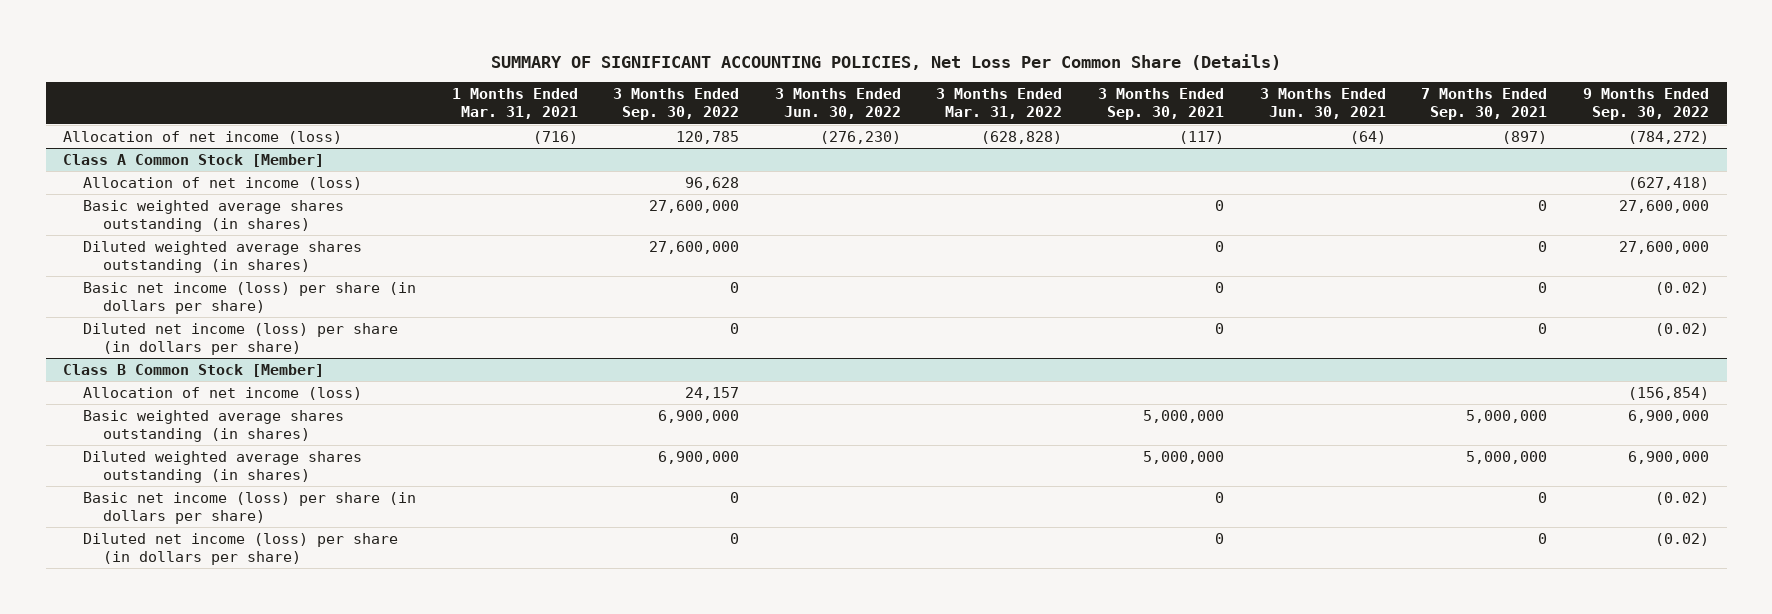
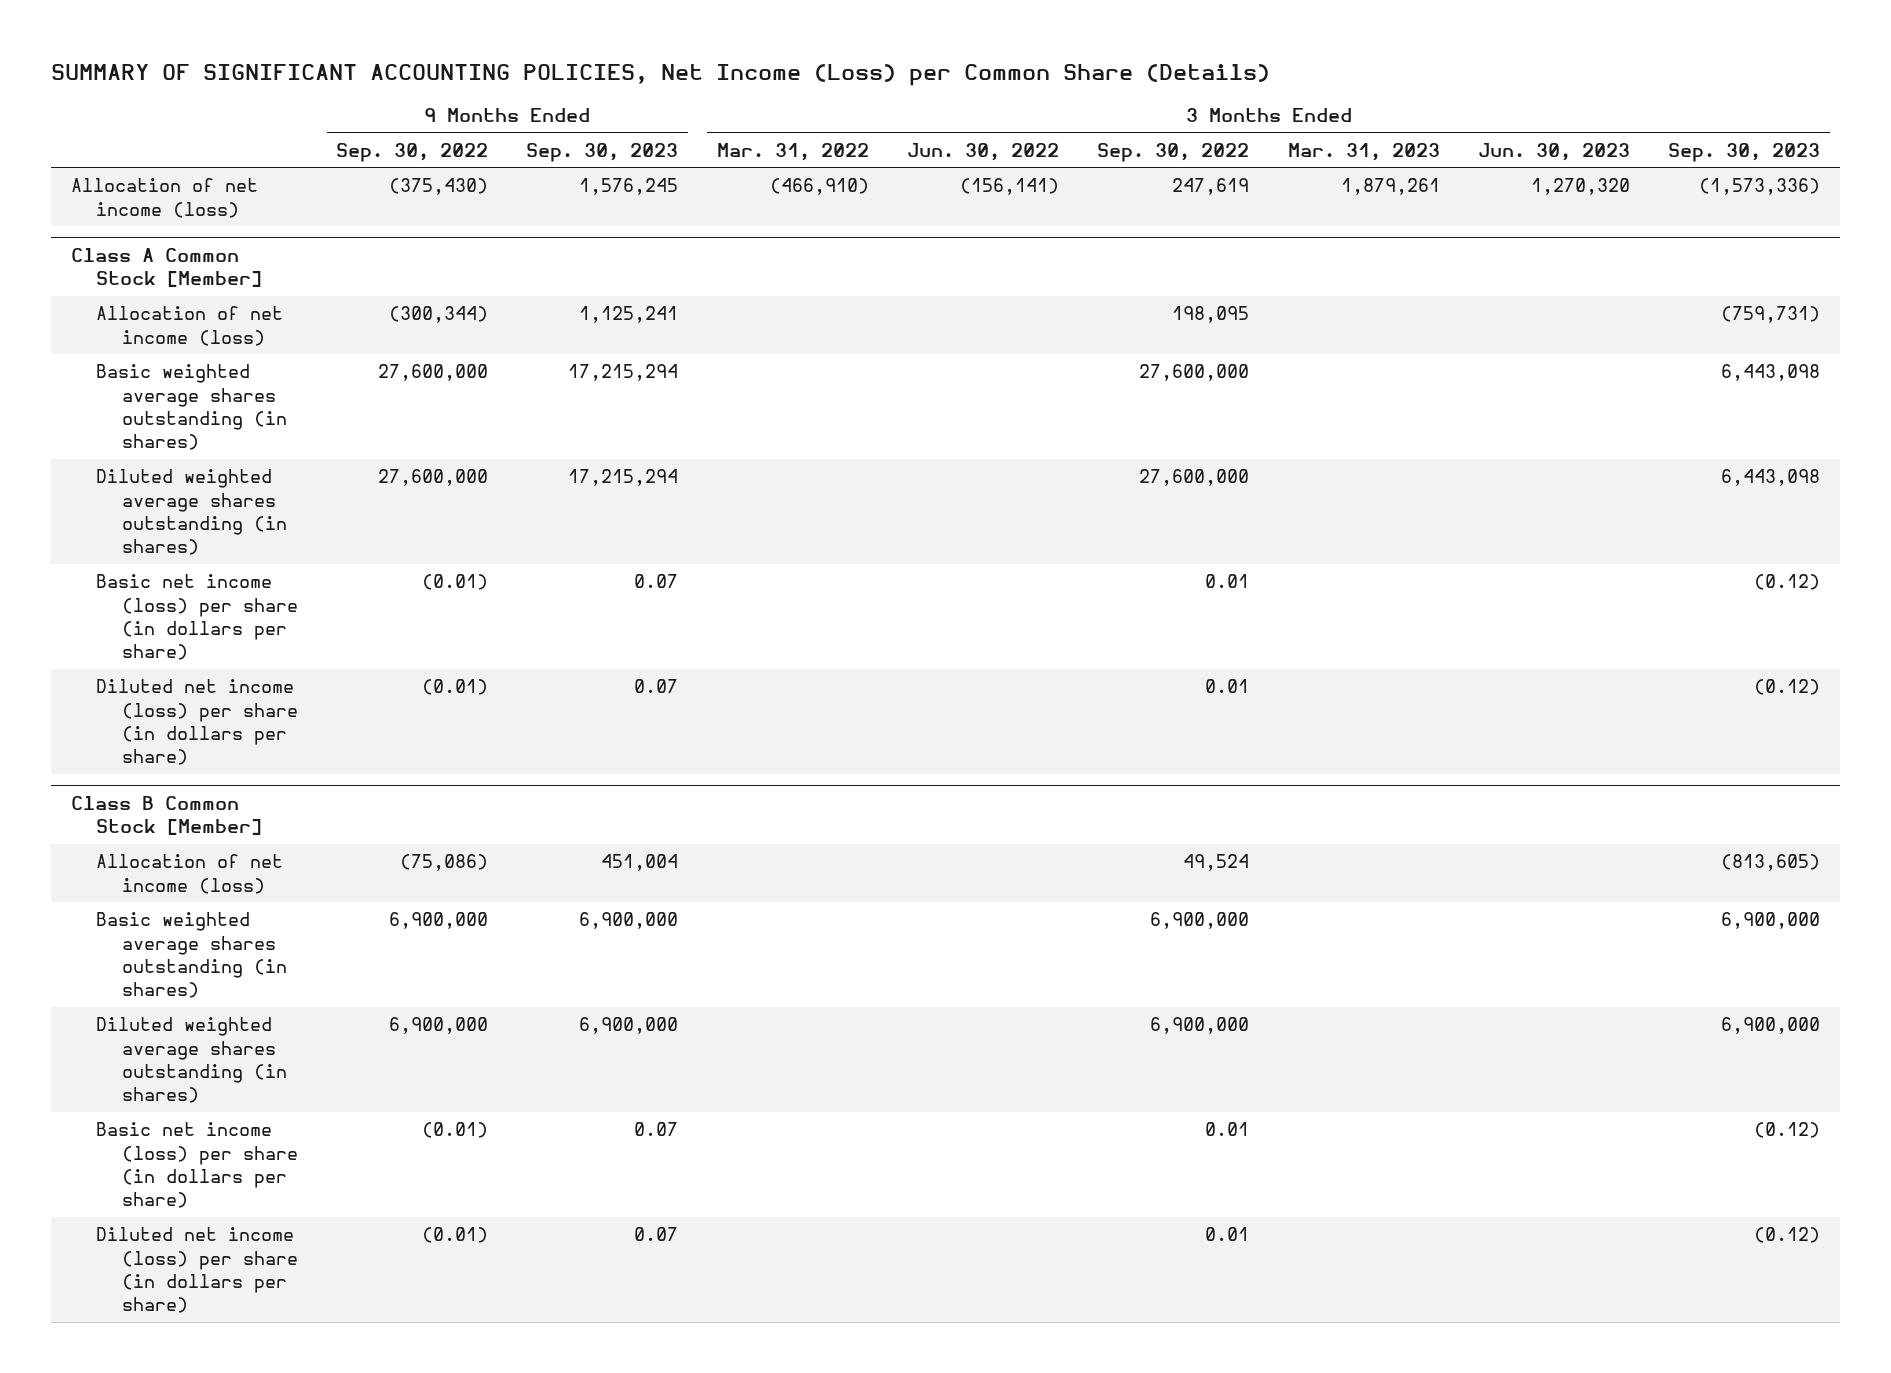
[491,53,1282,70] SUMMARY OF SIGNIFICANT ACCOUNTING POLICIES, Net Loss Per Common Share (Details) -> [51,63,1271,86] SUMMARY OF SIGNIFICANT ACCOUNTING POLICIES, Net Income (Loss) per Common Share (Details)
[451,88,578,120] 1 Months Ended Mar. 31, 2021 -> none
[1098,88,1225,121] 3 Months Ended Sep. 30, 2021 -> none
[1259,88,1386,120] 3 Months Ended Jun. 30, 2021 -> none
[1421,88,1548,121] 7 Months Ended Sep. 30, 2021 -> none
none -> [526,142,679,162] Sep. 30, 2023
none -> [1287,142,1440,161] Mar. 31, 2023
none -> [1478,142,1631,161] Jun. 30, 2023
none -> [1668,142,1821,162] Sep. 30, 2023
[676,130,740,144] 120,785 -> [1172,178,1250,196] 247,619
[819,130,901,144] (276,230) -> [960,178,1060,196] (156,141)
[981,130,1063,144] (628,828) -> [769,178,869,196] (466,910)
[1627,130,1709,144] (784,272) -> [389,178,489,196] (375,430)
[685,176,740,190] 96,628 -> [1172,306,1250,324] 198,095
[1627,176,1709,190] (627,418) -> [389,306,489,324] (300,344)
[730,281,740,293] 0 -> [1205,574,1250,589] 0.01
[1654,281,1709,295] (0.02) -> [422,574,489,591] (0.01)
[730,322,740,334] 0 -> [1205,679,1250,694] 0.01
[1654,322,1709,336] (0.02) -> [422,679,489,696] (0.01)
[685,386,740,400] 24,157 -> [1183,854,1250,872] 49,524
[1627,386,1709,400] (156,854) -> [400,854,489,872] (75,086)
[730,491,740,503] 0 -> [1205,1122,1250,1137] 0.01
[1654,491,1709,505] (0.02) -> [422,1122,489,1139] (0.01)
[730,532,740,544] 0 -> [1205,1227,1250,1242] 0.01
[1654,532,1709,546] (0.02) -> [422,1227,489,1244] (0.01)

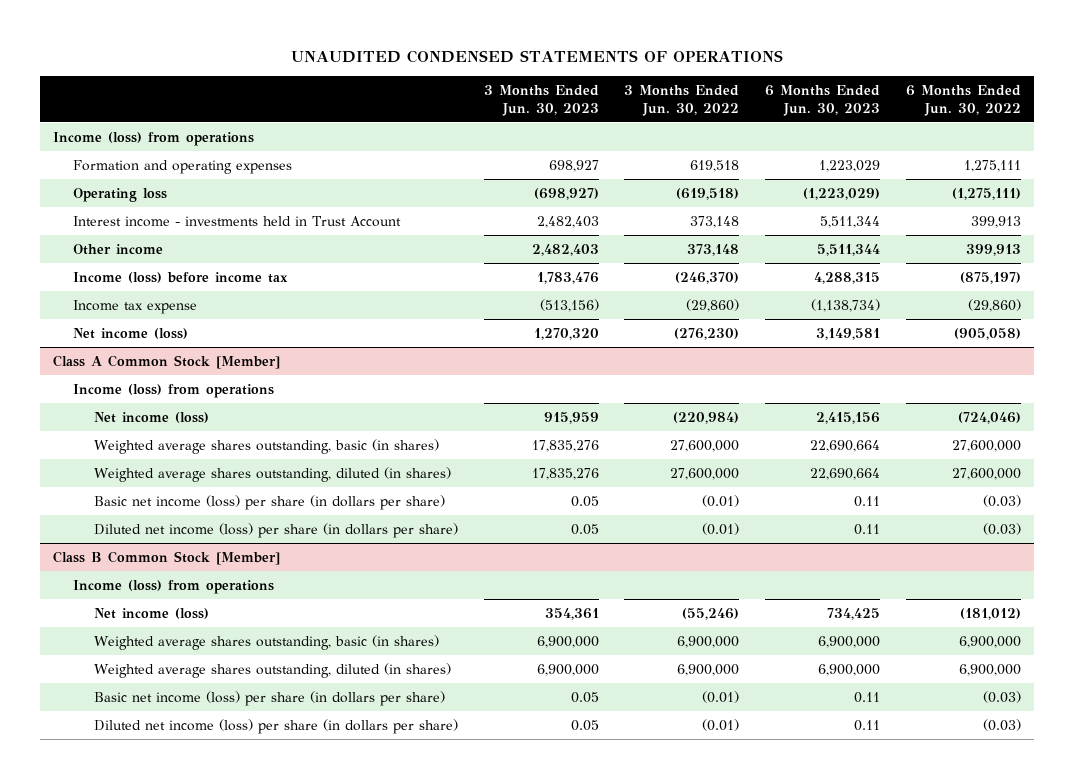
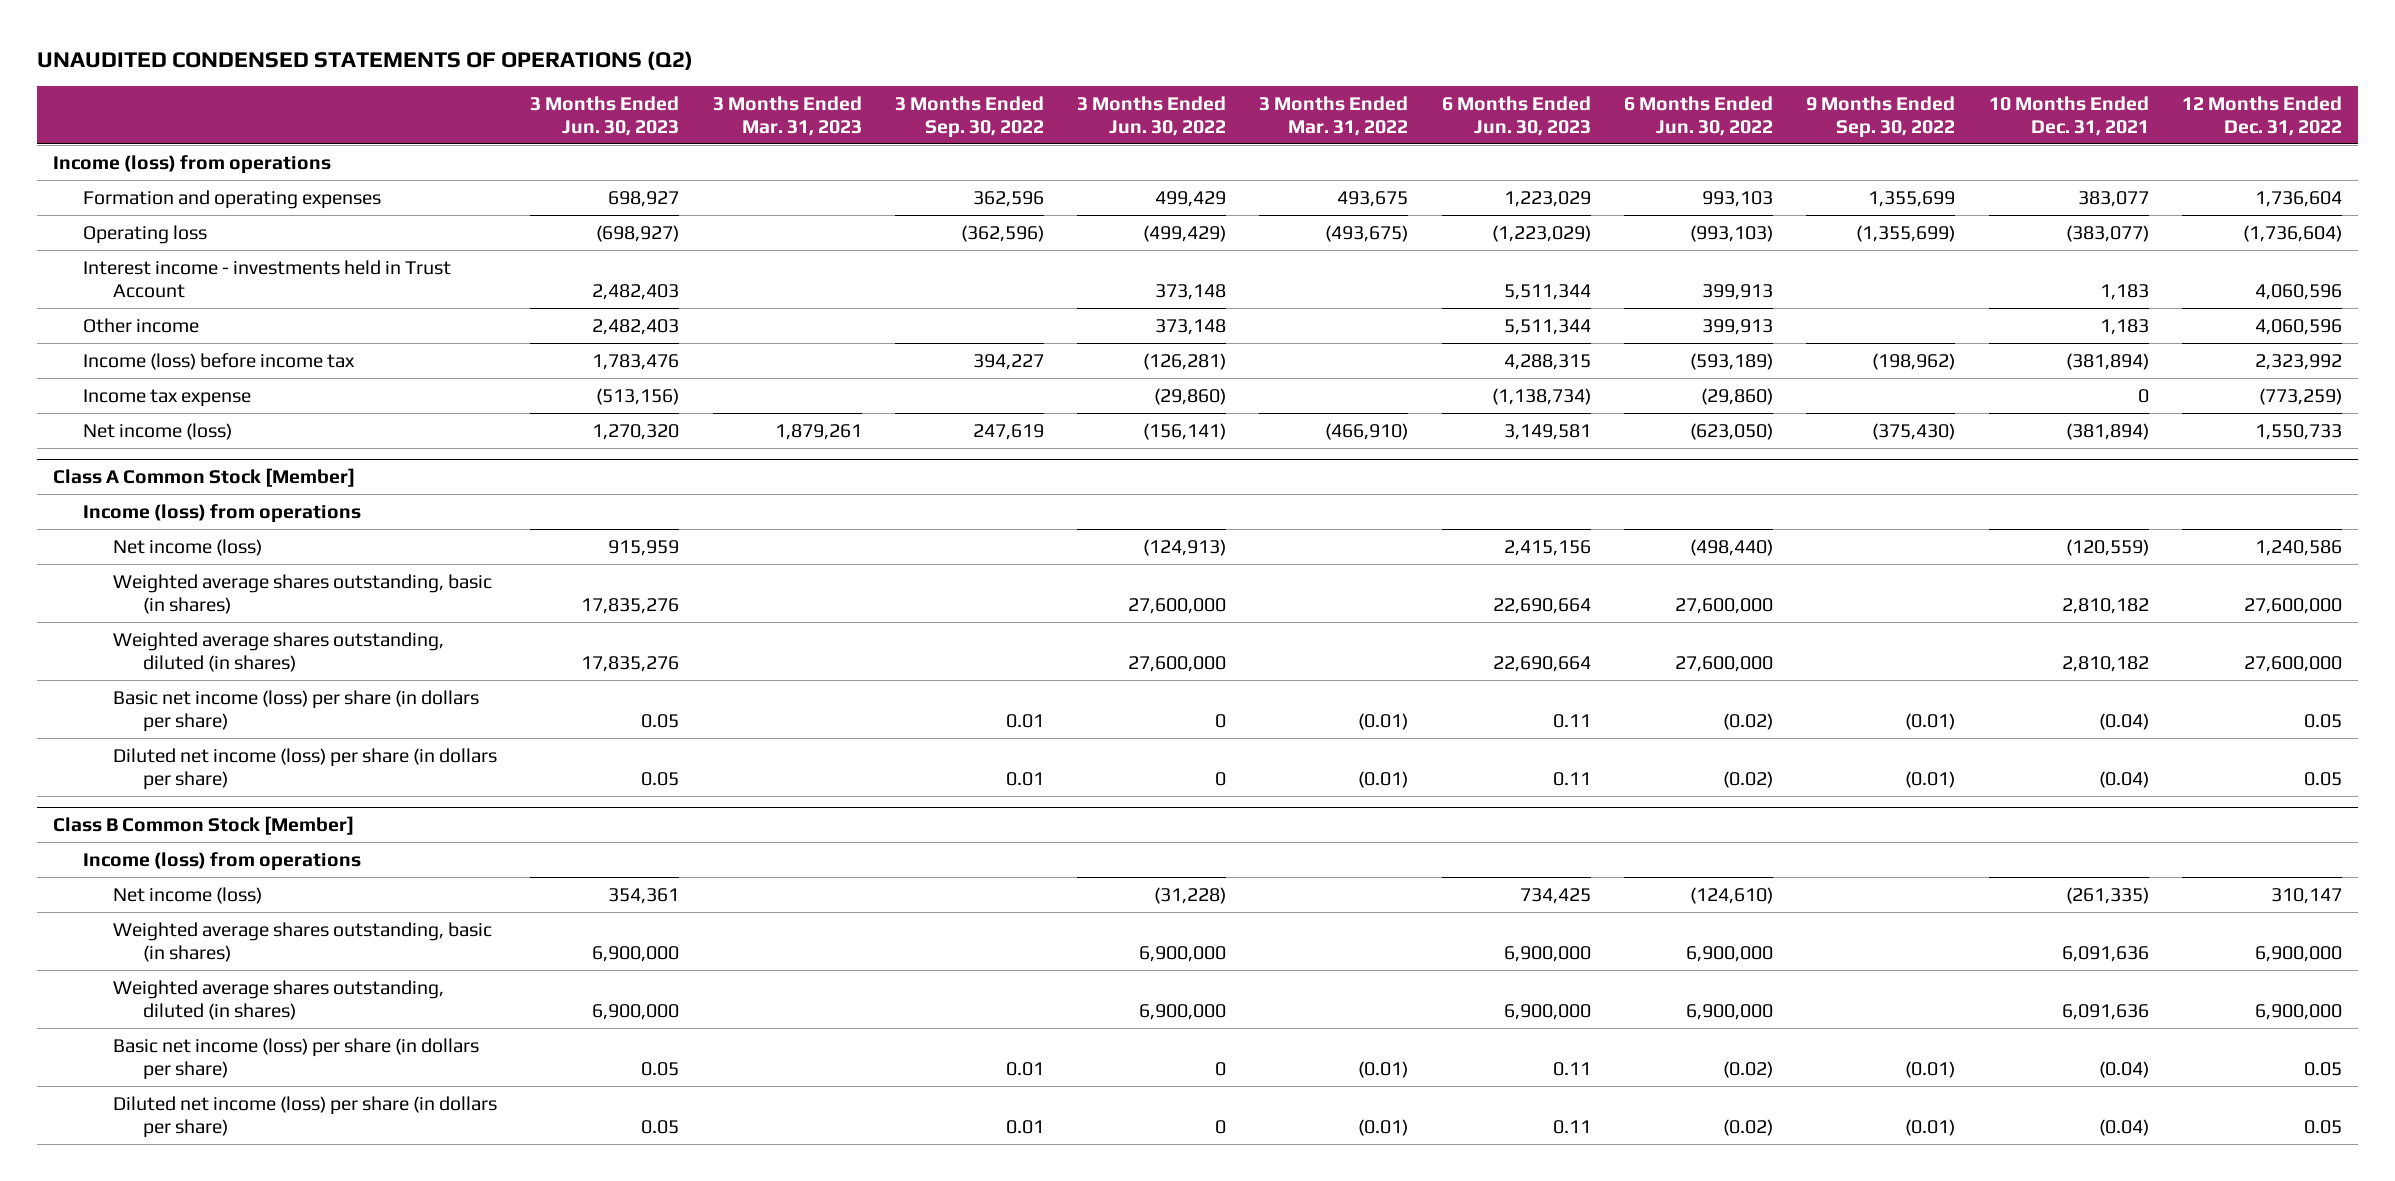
[290,49,783,63] UNAUDITED CONDENSED STATEMENTS OF OPERATIONS -> [36,50,693,70] UNAUDITED CONDENSED STATEMENTS OF OPERATIONS (Q2)
none -> [712,95,862,136] 3 Months Ended Mar. 31, 2023
none -> [894,95,1044,138] 3 Months Ended Sep. 30, 2022
none -> [1259,95,1409,136] 3 Months Ended Mar. 31, 2022
none -> [1806,95,1956,138] 9 Months Ended Sep. 30, 2022
none -> [1988,95,2149,136] 10 Months Ended Dec. 31, 2021
none -> [2181,95,2342,136] 12 Months Ended Dec. 31, 2022
[690,159,740,172] 619,518 -> [1155,190,1227,207] 499,429
[964,159,1022,172] 1,275,111 -> [1701,190,1773,207] 993,103
[676,187,740,200] (619,518) -> [1143,224,1227,242] (499,429)
[952,187,1022,200] (1,275,111) -> [1689,224,1773,242] (993,103)
[675,271,740,284] (246,370) -> [1143,352,1227,370] (126,281)
[960,271,1022,284] (875,197) -> [1689,352,1773,370] (593,189)
[674,327,740,340] (276,230) -> [1143,422,1227,440] (156,141)
[954,327,1022,340] (905,058) -> [1689,422,1773,440] (623,050)
[673,411,740,424] (220,984) -> [1143,538,1227,556] (124,913)
[958,411,1022,424] (724,046) -> [1689,538,1773,556] (498,440)
[702,494,740,507] (0.01) -> [1215,713,1227,728] 0
[983,494,1022,507] (0.03) -> [1722,712,1773,730] (0.02)
[702,522,740,535] (0.01) -> [1215,771,1227,786] 0
[983,522,1022,535] (0.03) -> [1722,770,1773,788] (0.02)
[682,607,740,620] (55,246) -> [1154,886,1227,904] (31,228)
[960,607,1022,620] (181,012) -> [1689,886,1773,904] (124,610)
[702,690,740,703] (0.01) -> [1215,1061,1227,1076] 0
[983,690,1022,703] (0.03) -> [1722,1060,1773,1078] (0.02)
[702,718,740,731] (0.01) -> [1215,1119,1227,1134] 0
[983,718,1022,731] (0.03) -> [1722,1118,1773,1136] (0.02)

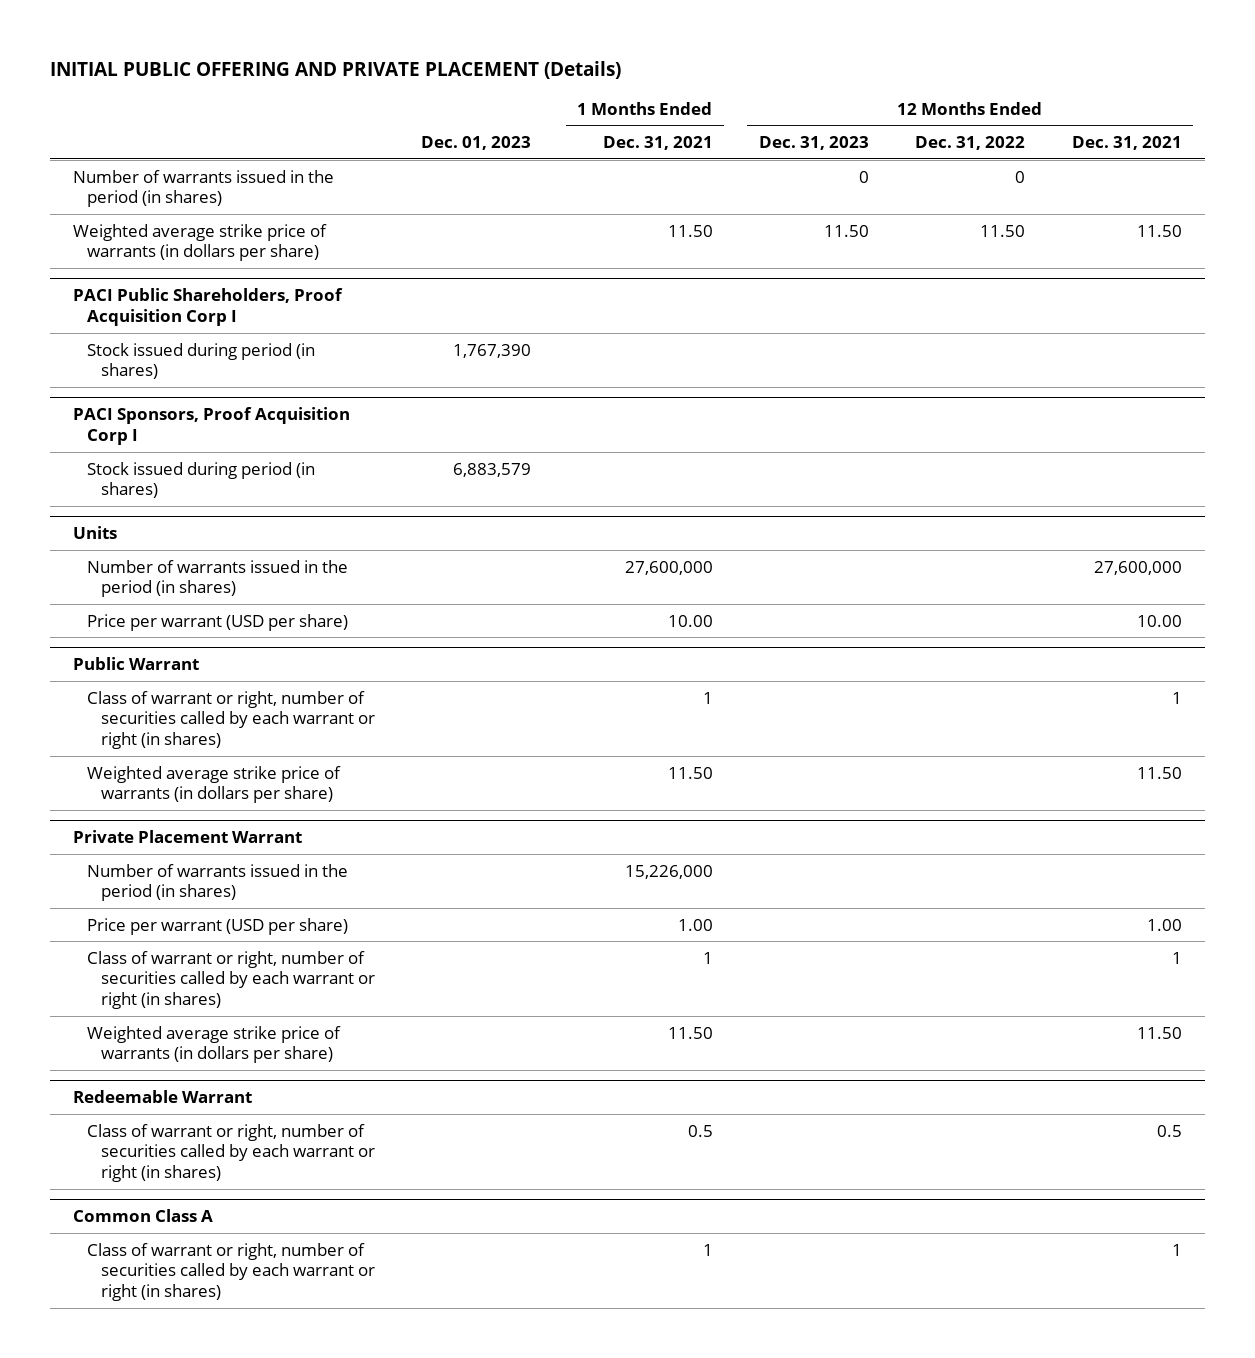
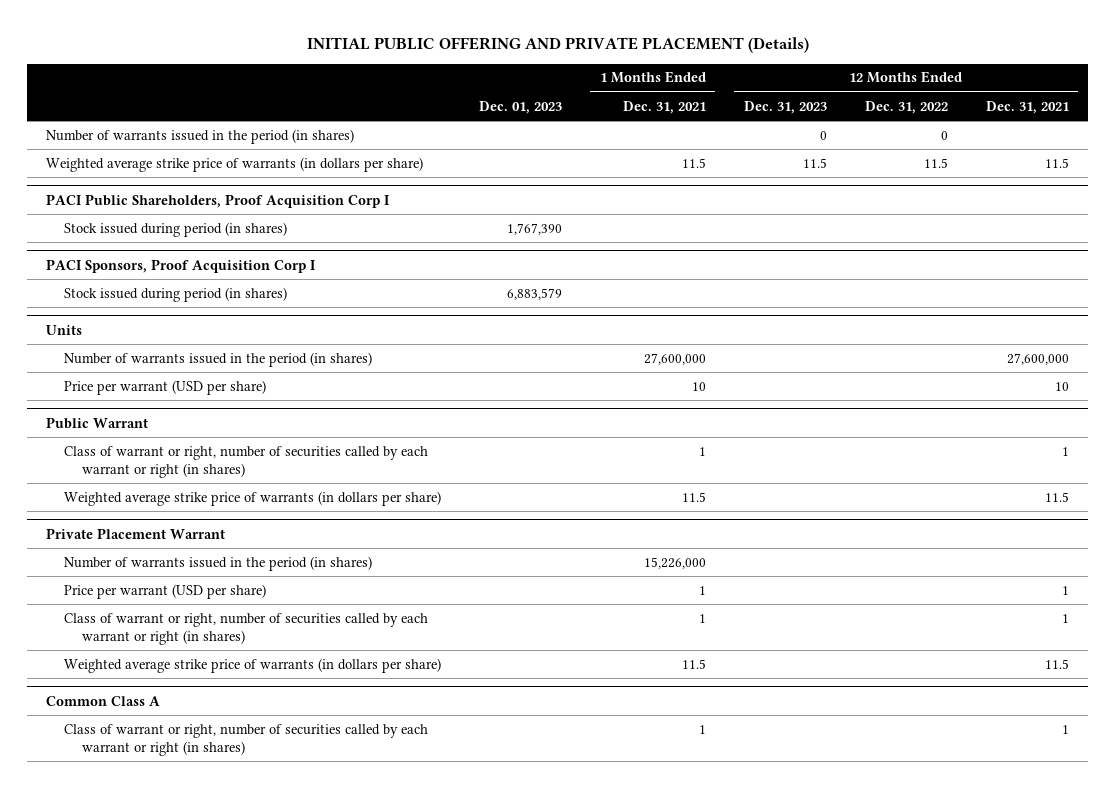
[667,224,713,237] 11.50 -> [681,157,706,168] 11.5
[823,224,869,237] 11.50 -> [802,157,827,168] 11.5
[980,224,1026,237] 11.50 -> [923,157,948,168] 11.5
[1136,224,1182,237] 11.50 -> [1044,157,1069,168] 11.5
[667,614,713,627] 10.00 -> [691,381,706,391] 10
[1136,614,1182,627] 10.00 -> [1054,381,1069,391] 10
[667,766,713,779] 11.50 -> [681,491,706,502] 11.5
[1136,766,1182,779] 11.50 -> [1044,491,1069,502] 11.5
[677,918,713,931] 1.00 -> [698,585,706,595] 1
[1146,918,1182,931] 1.00 -> [1061,585,1069,595] 1
[72,1090,252,1104] Redeemable Warrant -> none
[86,1123,375,1183] Class of warrant or right, number of securities called by each warrant or right (in shares) -> none
[667,1026,713,1039] 11.50 -> [681,658,706,669] 11.5
[1136,1026,1182,1039] 11.50 -> [1044,658,1069,669] 11.5

